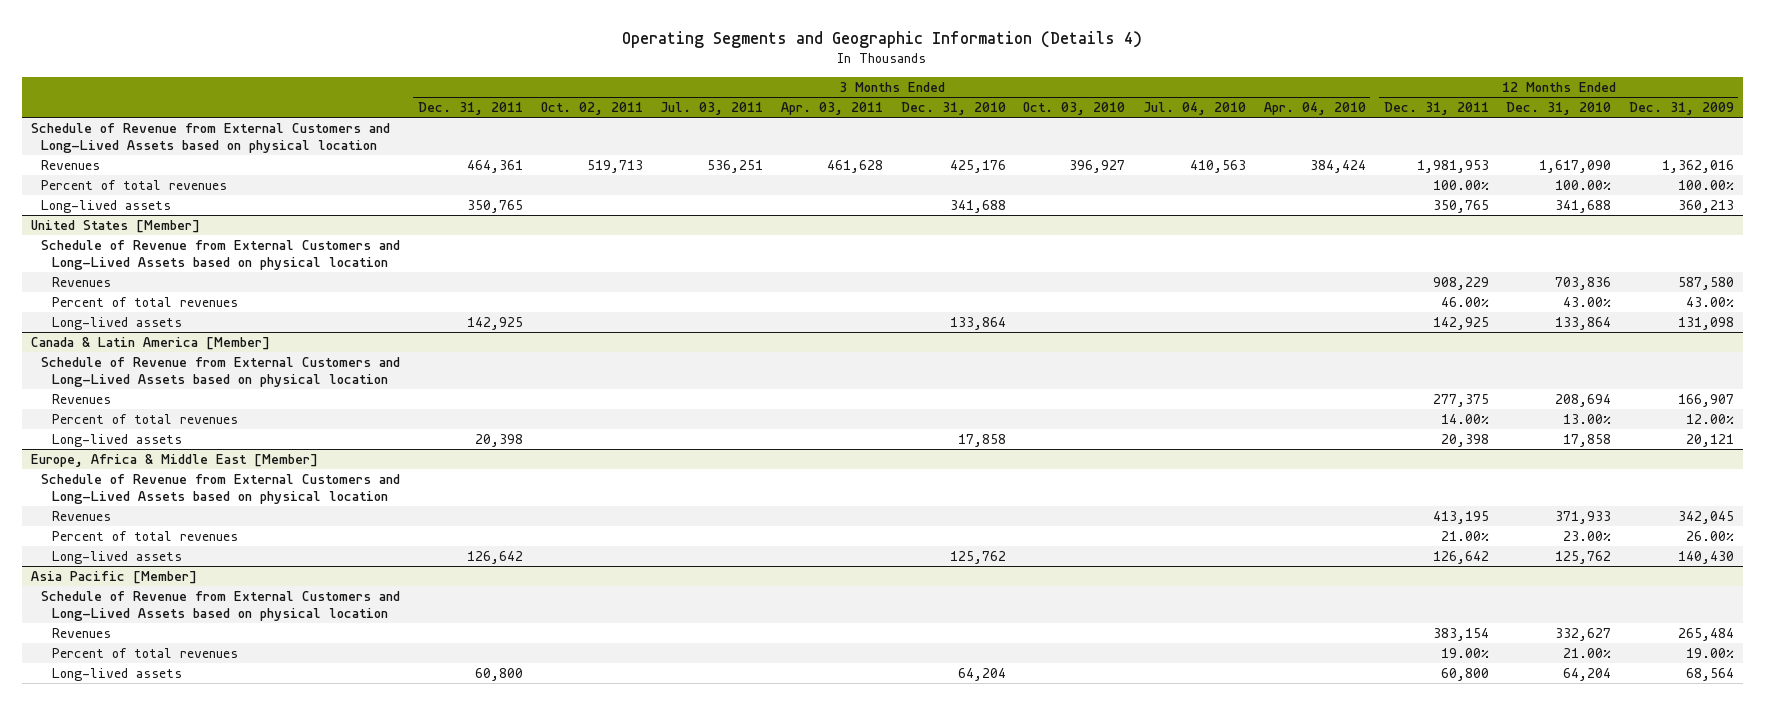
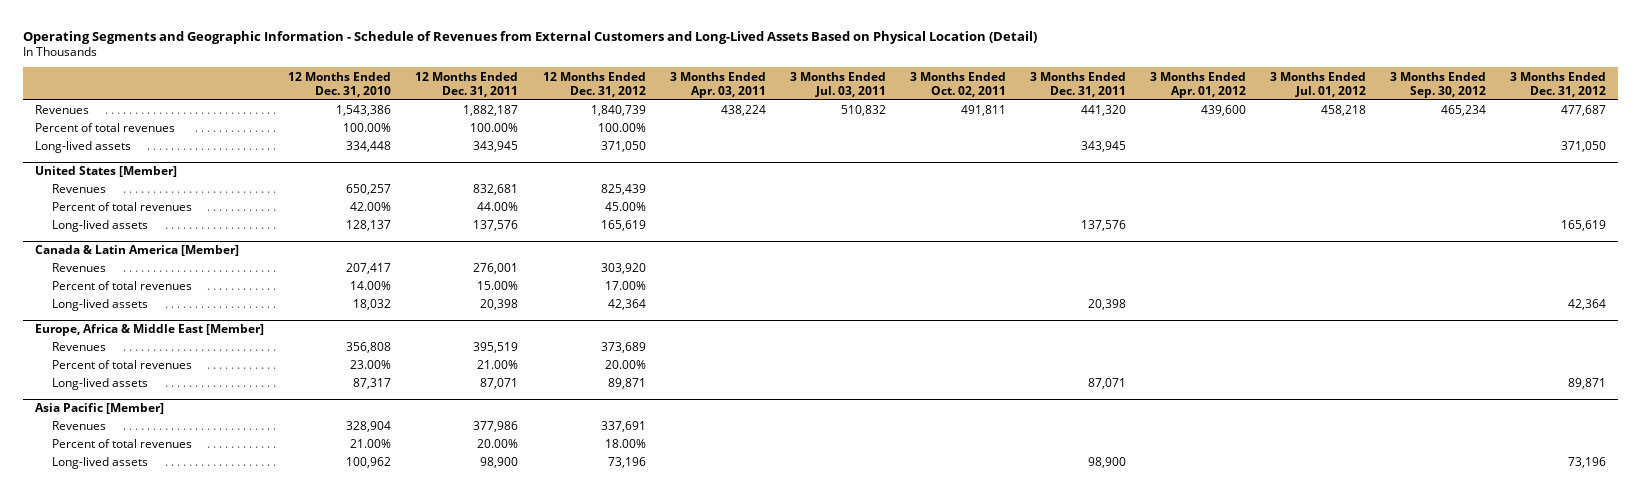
[622,30,1143,48] Operating Segments and Geographic Information (Details 4) -> [23,30,1038,44] Operating Segments and Geographic Information - Schedule of Revenues from External Customers and Long-Lived Assets Based on Physical Location (Detail)
[900,102,1006,116] Dec. 31, 2010 -> none
[1023,102,1126,116] Oct. 03, 2010 -> none
[1143,102,1247,116] Jul. 04, 2010 -> none
[1263,102,1366,116] Apr. 04, 2010 -> none
[1629,102,1735,116] Dec. 31, 2009 -> none
none -> [542,71,646,97] 12 Months Ended Dec. 31, 2012
none -> [1149,71,1246,98] 3 Months Ended Apr. 01, 2012
none -> [1270,71,1367,97] 3 Months Ended Jul. 01, 2012
none -> [1390,71,1487,98] 3 Months Ended Sep. 30, 2012
none -> [1510,71,1607,97] 3 Months Ended Dec. 31, 2012
[30,122,390,153] Schedule of Revenue from External Customers and Long-Lived Assets based on physical location -> none
[466,159,523,173] 464,361 -> [1080,105,1126,117] 441,320
[586,159,643,173] 519,713 -> [960,105,1006,117] 491,811
[707,159,764,173] 536,251 -> [840,105,886,117] 510,832
[827,159,884,173] 461,628 -> [720,105,766,117] 438,224
[1416,159,1489,173] 1,981,953 -> [463,105,519,117] 1,882,187
[1539,159,1612,173] 1,617,090 -> [336,105,392,117] 1,543,386
[466,199,523,213] 350,765 -> [1080,141,1126,153] 343,945
[1432,199,1489,213] 350,765 -> [473,141,519,153] 343,945
[1555,199,1612,213] 341,688 -> [346,141,392,153] 334,448
[41,239,401,270] Schedule of Revenue from External Customers and Long-Lived Assets based on physical location -> none
[1432,276,1489,290] 908,229 -> [473,184,519,196] 832,681
[1555,276,1612,290] 703,836 -> [346,184,392,196] 650,257
[1440,296,1489,307] 46.00% -> [477,202,519,212] 44.00%
[1563,296,1612,307] 43.00% -> [350,202,392,212] 42.00%
[466,316,523,330] 142,925 -> [1080,220,1126,232] 137,576
[1432,316,1489,330] 142,925 -> [473,220,519,232] 137,576
[1555,316,1612,330] 133,864 -> [346,220,392,232] 128,137
[41,356,401,387] Schedule of Revenue from External Customers and Long-Lived Assets based on physical location -> none
[1432,393,1489,407] 277,375 -> [473,263,519,275] 276,001
[1555,393,1612,407] 208,694 -> [346,263,392,275] 207,417
[1440,413,1489,424] 14.00% -> [477,281,519,291] 15.00%
[1563,413,1612,424] 13.00% -> [350,281,392,291] 14.00%
[1563,433,1612,447] 17,858 -> [353,299,392,311] 18,032
[41,473,401,504] Schedule of Revenue from External Customers and Long-Lived Assets based on physical location -> none
[1432,510,1489,524] 413,195 -> [473,342,519,354] 395,519
[1555,510,1612,524] 371,933 -> [346,342,392,354] 356,808
[466,550,523,564] 126,642 -> [1087,378,1126,390] 87,071
[1432,550,1489,564] 126,642 -> [480,378,519,390] 87,071
[1555,550,1612,564] 125,762 -> [353,378,392,390] 87,317
[41,590,401,621] Schedule of Revenue from External Customers and Long-Lived Assets based on physical location -> none
[1432,627,1489,641] 383,154 -> [473,421,519,433] 377,986
[1555,627,1612,641] 332,627 -> [346,421,392,433] 328,904
[1440,647,1489,658] 19.00% -> [477,439,519,449] 20.00%
[474,667,523,681] 60,800 -> [1087,457,1126,469] 98,900
[1440,667,1489,681] 60,800 -> [480,457,519,469] 98,900
[1563,667,1612,681] 64,204 -> [346,457,392,469] 100,962

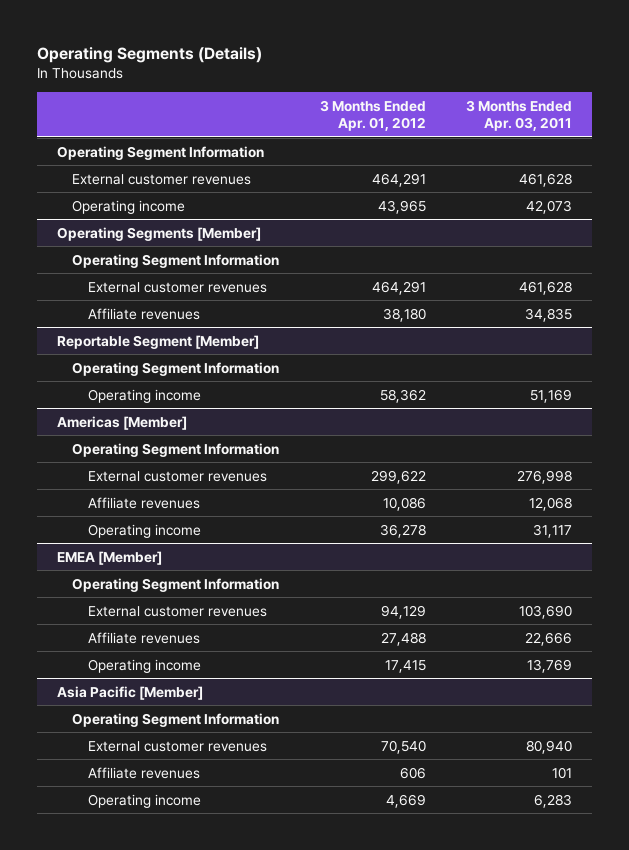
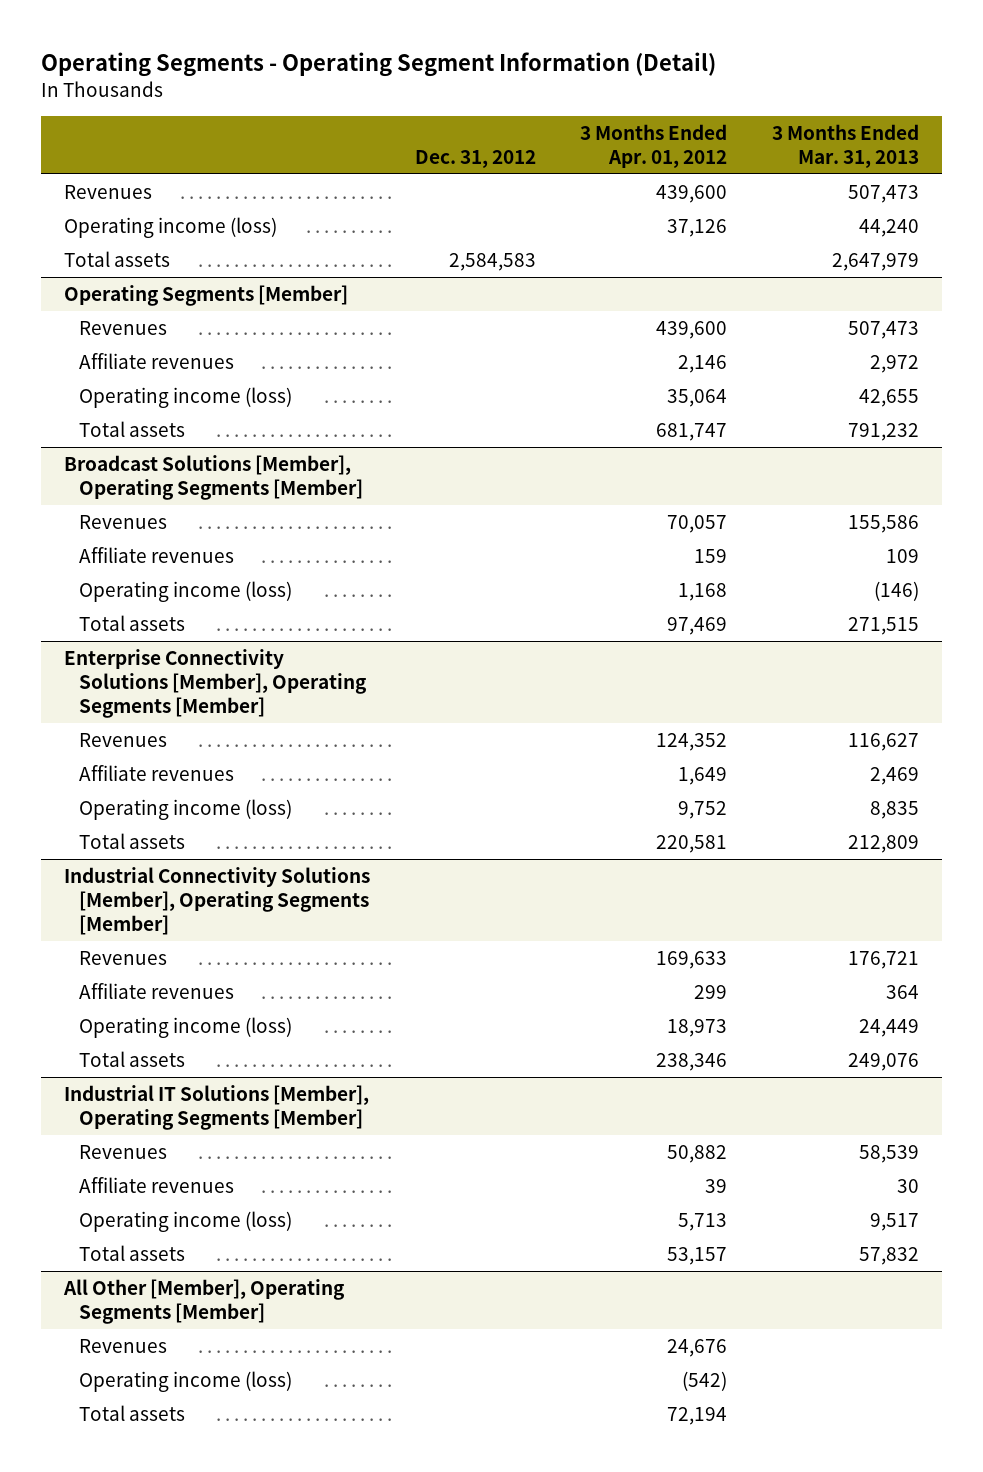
[37,47,263,64] Operating Segments (Details) -> [41,51,717,77] Operating Segments - Operating Segment Information (Detail)
[465,99,572,132] 3 Months Ended Apr. 03, 2011 -> none
none -> [414,149,536,168] Dec. 31, 2012
none -> [772,123,920,168] 3 Months Ended Mar. 31, 2013
[57,145,265,160] Operating Segment Information -> none
[72,173,252,185] External customer revenues -> [63,184,152,199] Revenues
[371,172,426,187] 464,291 -> [656,184,728,203] 439,600
[72,199,186,214] Operating income -> [63,216,277,238] Operating income (loss)
[377,199,426,214] 43,965 -> [667,218,728,237] 37,126
none -> [63,250,170,267] Total assets
[72,253,280,268] Operating Segment Information -> none
[57,334,260,349] Reportable Segment [Member] -> none
[72,361,280,376] Operating Segment Information -> none
[57,415,188,430] Americas [Member] -> none
[72,442,280,457] Operating Segment Information -> none
[57,550,163,565] EMEA [Member] -> none
[72,577,280,592] Operating Segment Information -> none
[57,685,204,700] Asia Pacific [Member] -> none
[72,712,280,727] Operating Segment Information -> none
[87,281,267,293] External customer revenues -> [78,320,167,335] Revenues
[371,280,426,295] 464,291 -> [656,320,728,339] 439,600
[382,307,426,322] 38,180 -> [678,354,728,373] 2,146
[87,388,201,403] Operating income -> [78,386,292,408] Operating income (loss)
[379,388,426,403] 58,362 -> [667,388,728,407] 35,064
none -> [78,420,185,437] Total assets
none -> [63,454,363,500] Broadcast Solutions [Member], Operating Segments [Member]
[87,470,267,482] External customer revenues -> [78,514,167,529] Revenues
[370,469,426,484] 299,622 -> [667,514,728,533] 70,057
[382,496,426,511] 10,086 -> [694,548,728,563] 159
[87,523,201,538] Operating income -> [78,580,292,602] Operating income (loss)
[379,523,426,538] 36,278 -> [678,582,728,601] 1,168
none -> [78,614,185,631] Total assets
none -> [63,648,367,718] Enterprise Connectivity Solutions [Member], Operating Segments [Member]
[87,605,267,617] External customer revenues -> [78,732,167,747] Revenues
[380,604,426,619] 94,129 -> [656,732,728,751] 124,352
[380,631,426,646] 27,488 -> [678,766,728,785] 1,649
[87,658,201,673] Operating income -> [78,798,292,820] Operating income (loss)
[384,659,426,673] 17,415 -> [678,800,728,819] 9,752
none -> [78,832,185,849] Total assets
none -> [63,866,370,935] Industrial Connectivity Solutions [Member], Operating Segments [Member]
[87,740,267,752] External customer revenues -> [78,950,167,965] Revenues
[380,739,426,754] 70,540 -> [656,950,728,969] 169,633
[399,766,426,779] 606 -> [694,984,728,999] 299
[87,793,201,808] Operating income -> [78,1016,292,1038] Operating income (loss)
[385,793,426,808] 4,669 -> [667,1018,728,1037] 18,973
none -> [78,1050,185,1067] Total assets
none -> [63,1084,369,1130] Industrial IT Solutions [Member], Operating Segments [Member]
none -> [78,1144,167,1159] Revenues
none -> [78,1176,234,1193] Affiliate revenues
none -> [78,1210,292,1232] Operating income (loss)
none -> [78,1244,185,1261] Total assets
none -> [62,1278,345,1324] All Other [Member], Operating Segments [Member]
none -> [78,1338,167,1353] Revenues
none -> [78,1370,292,1392] Operating income (loss)
none -> [78,1404,185,1421] Total assets

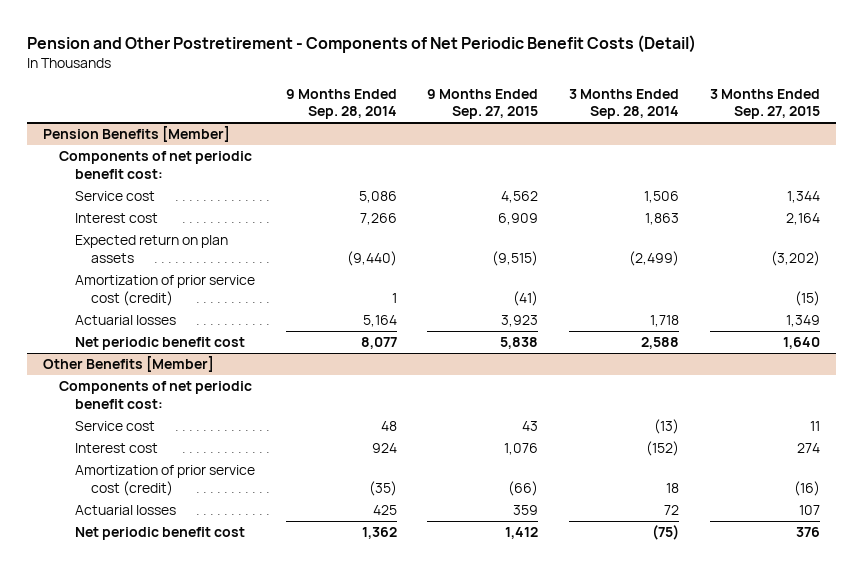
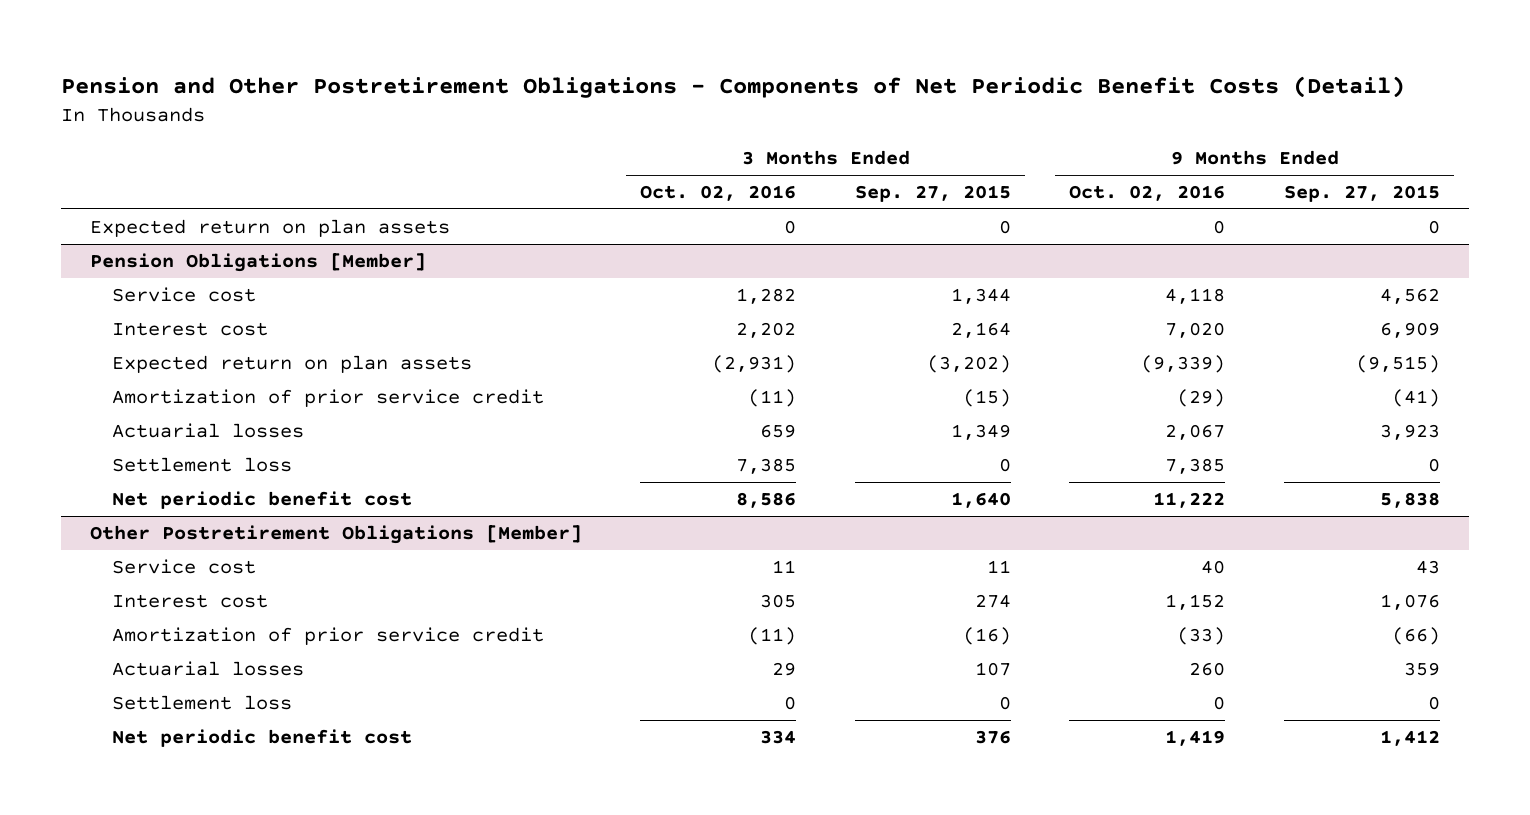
[27,35,697,54] Pension and Other Postretirement - Components of Net Periodic Benefit Costs (Detail) -> [60,75,1405,98] Pension and Other Postretirement Obligations - Components of Net Periodic Benefit Costs (Detail)
[285,88,397,120] 9 Months Ended Sep. 28, 2014 -> none
[569,88,680,120] 3 Months Ended Sep. 28, 2014 -> none
none -> [640,184,797,201] Oct. 02, 2016
none -> [1069,184,1226,201] Oct. 02, 2016
[58,151,252,180] Components of net periodic benefit cost: -> none
none -> [89,218,450,237] Expected return on plan assets
[42,126,230,143] Pension Benefits [Member] -> [89,252,426,272] Pension Obligations [Member]
[74,275,255,307] Amortization of prior service cost (credit) -> [112,388,545,407] Amortization of prior service credit
none -> [112,456,293,472] Settlement loss
[58,381,252,410] Components of net periodic benefit cost: -> none
[42,356,214,373] Other Benefits [Member] -> [89,524,582,544] Other Postretirement Obligations [Member]
[74,465,255,497] Amortization of prior service cost (credit) -> [112,626,545,645] Amortization of prior service credit
none -> [112,694,293,710] Settlement loss

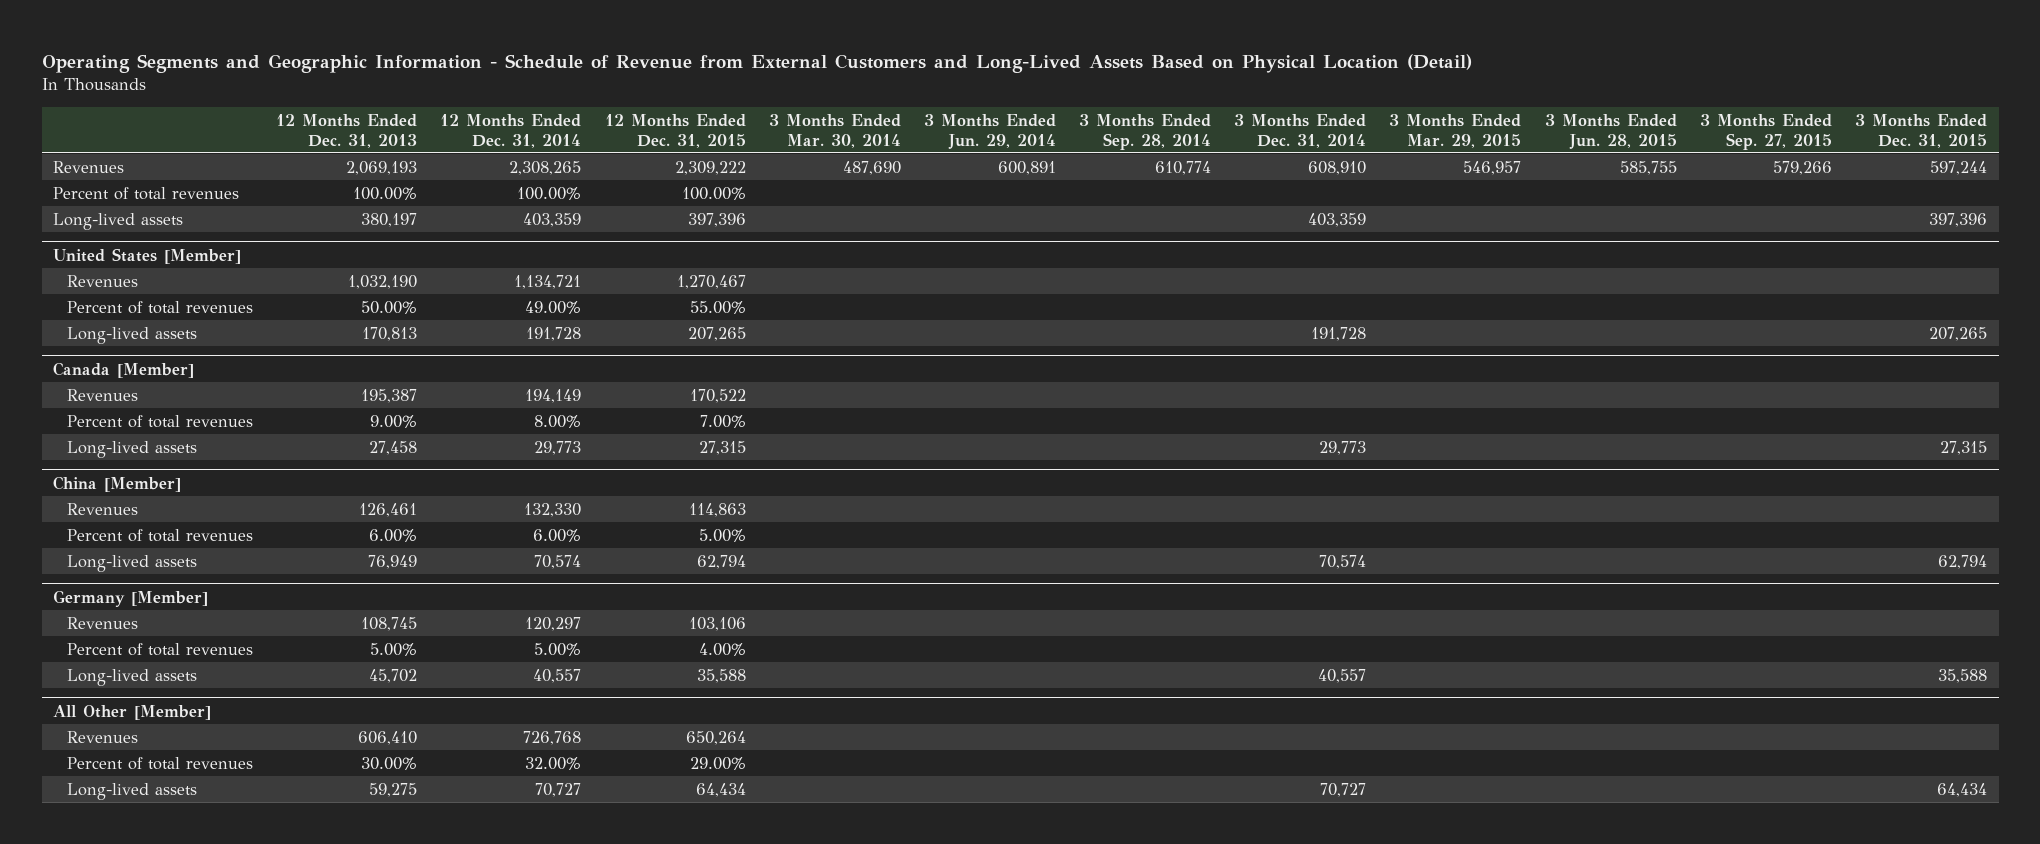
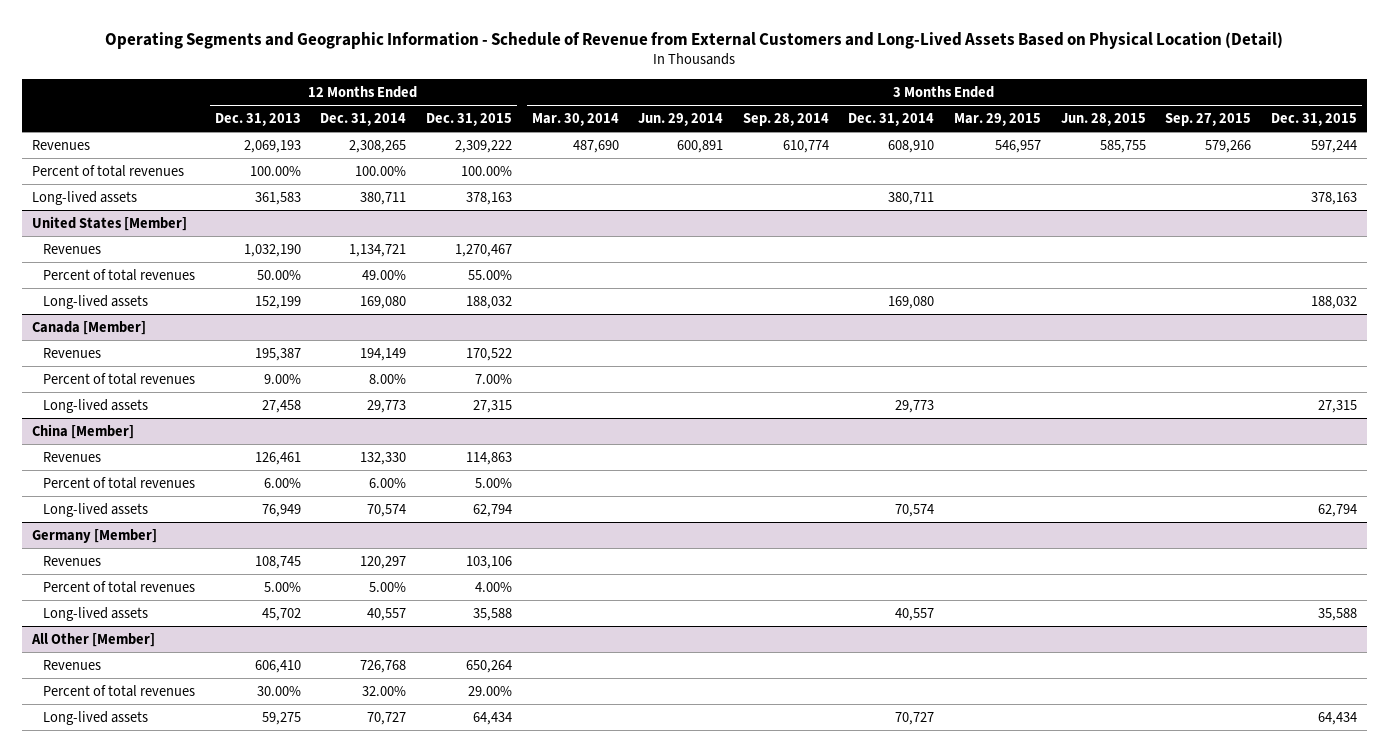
[361,212,418,227] 380,197 -> [254,191,301,205] 361,583
[523,212,582,227] 403,359 -> [360,191,407,205] 380,711
[687,212,746,227] 397,396 -> [466,191,513,205] 378,163
[1308,212,1367,227] 403,359 -> [888,191,935,205] 380,711
[1929,212,1988,227] 397,396 -> [1310,191,1357,205] 378,163
[362,326,418,341] 170,813 -> [254,295,301,309] 152,199
[526,326,582,341] 191,728 -> [360,295,407,309] 169,080
[687,326,746,341] 207,265 -> [466,295,513,309] 188,032
[1311,326,1367,341] 191,728 -> [888,295,935,309] 169,080
[1929,326,1988,341] 207,265 -> [1310,295,1357,309] 188,032

